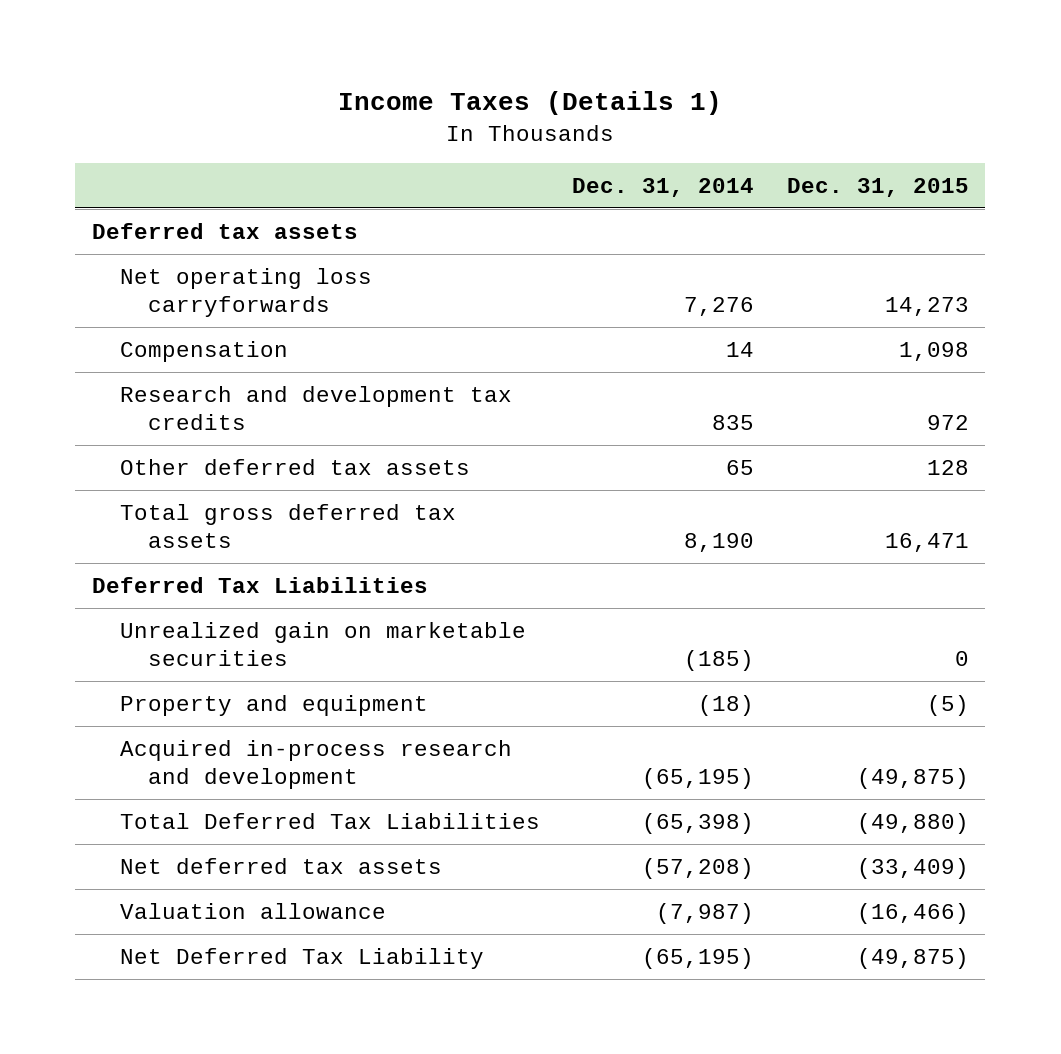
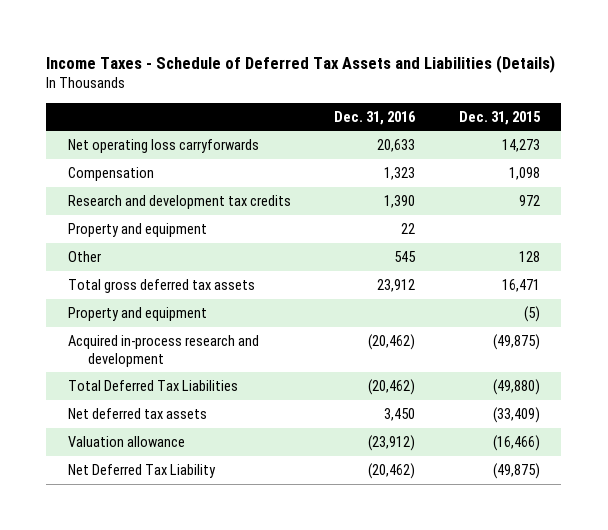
[338,91,723,116] Income Taxes (Details 1) -> [46,54,556,73] Income Taxes - Schedule of Deferred Tax Assets and Liabilities (Details)
[572,177,755,197] Dec. 31, 2014 -> none
none -> [334,110,417,125] Dec. 31, 2016
[91,222,358,239] Deferred tax assets -> none
none -> [67,222,207,237] Property and equipment
[119,458,470,475] Other deferred tax assets -> [67,250,101,262] Other
[91,576,428,593] Deferred Tax Liabilities -> none
[119,621,526,667] Unrealized gain on marketable securities -> none

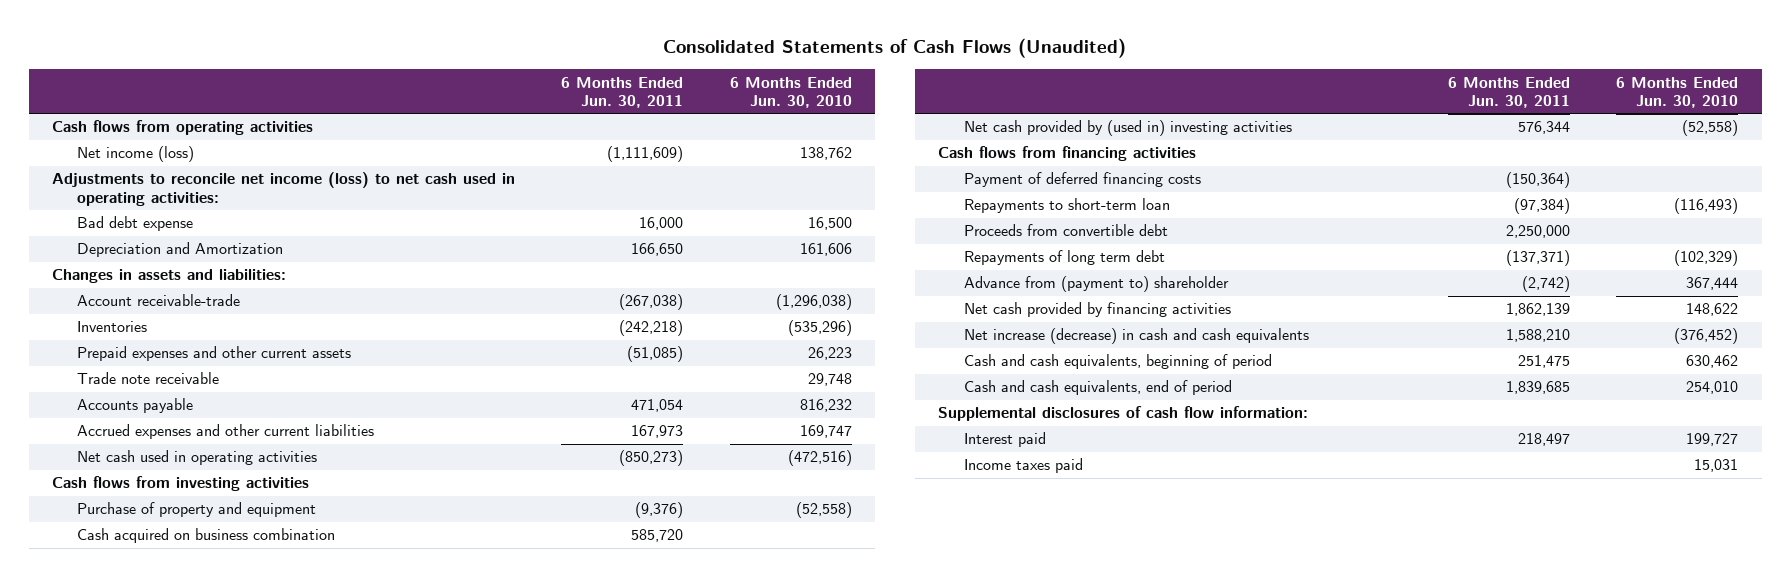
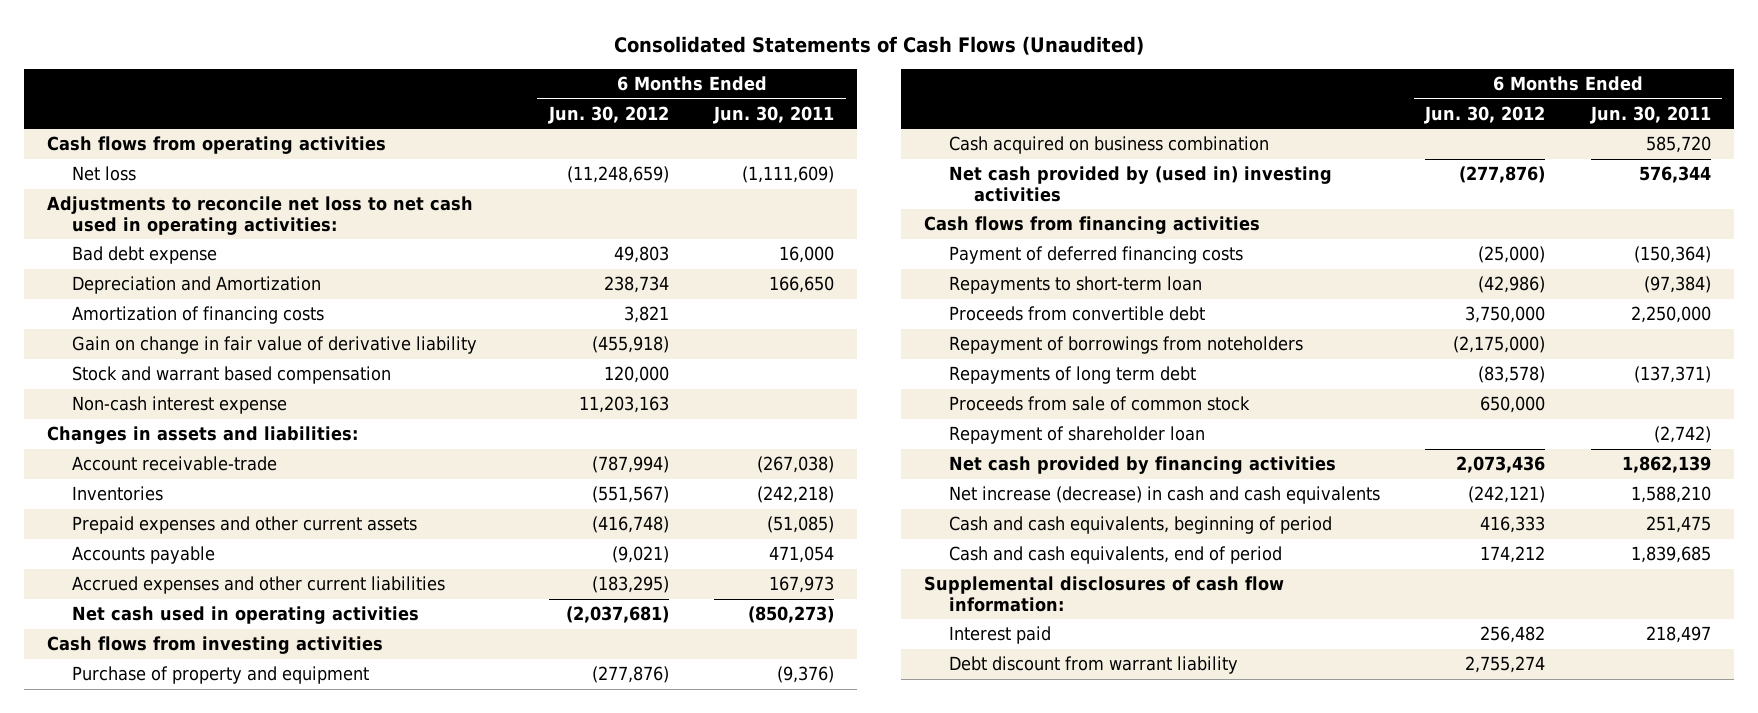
[729,76,852,109] 6 Months Ended Jun. 30, 2010 -> none
none -> [547,106,669,125] Jun. 30, 2012
[77,146,195,163] Net income (loss) -> [72,166,137,182] Net loss
[51,172,515,206] Adjustments to reconcile net income (loss) to net cash used in operating activities: -> [47,196,474,235] Adjustments to reconcile net loss to net cash used in operating activities:
none -> [72,306,325,325] Amortization of financing costs
none -> [72,336,478,355] Gain on change in fair value of derivative liability
none -> [72,366,392,385] Stock and warrant based compensation
none -> [72,396,288,415] Non-cash interest expense
[77,372,220,385] Trade note receivable -> none
none -> [948,336,1303,355] Repayment of borrowings from noteholders
none -> [948,396,1250,412] Proceeds from sale of common stock
[963,276,1229,293] Advance from (payment to) shareholder -> [948,426,1205,445] Repayment of shareholder loan
[963,458,1083,474] Income taxes paid -> none
none -> [948,656,1238,675] Debt discount from warrant liability

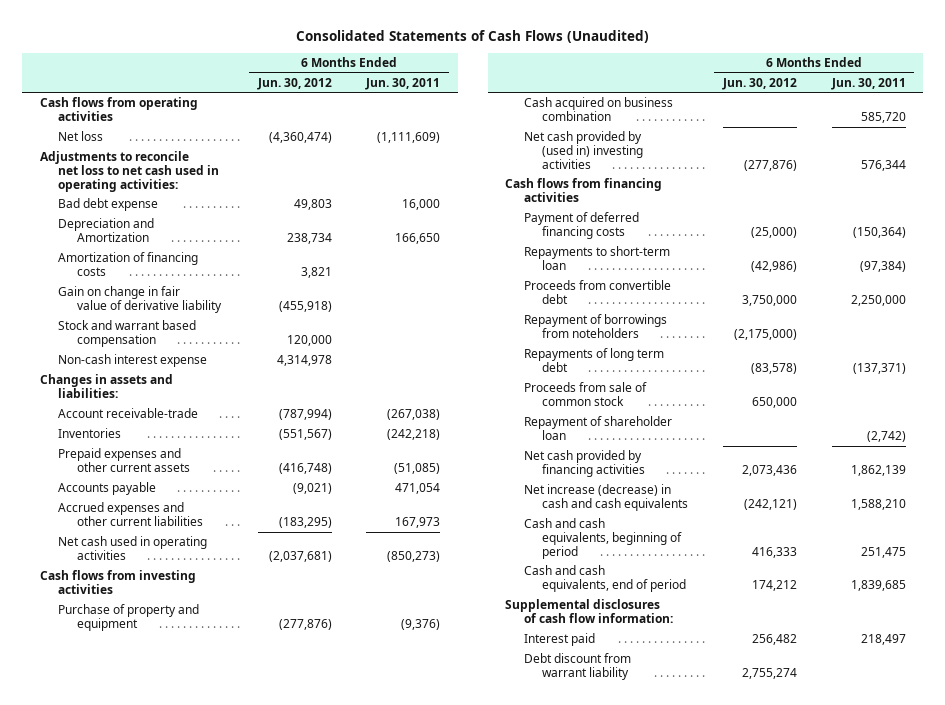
[566,166,669,184] (11,248,659) -> [268,132,332,144] (4,360,474)
[578,396,669,414] 11,203,163 -> [276,355,332,367] 4,314,978

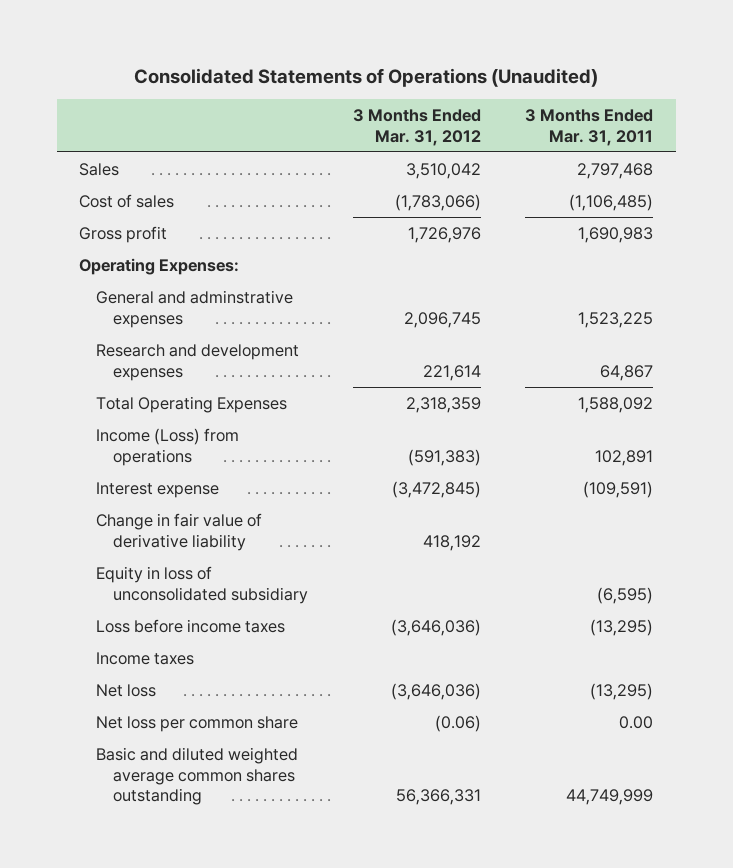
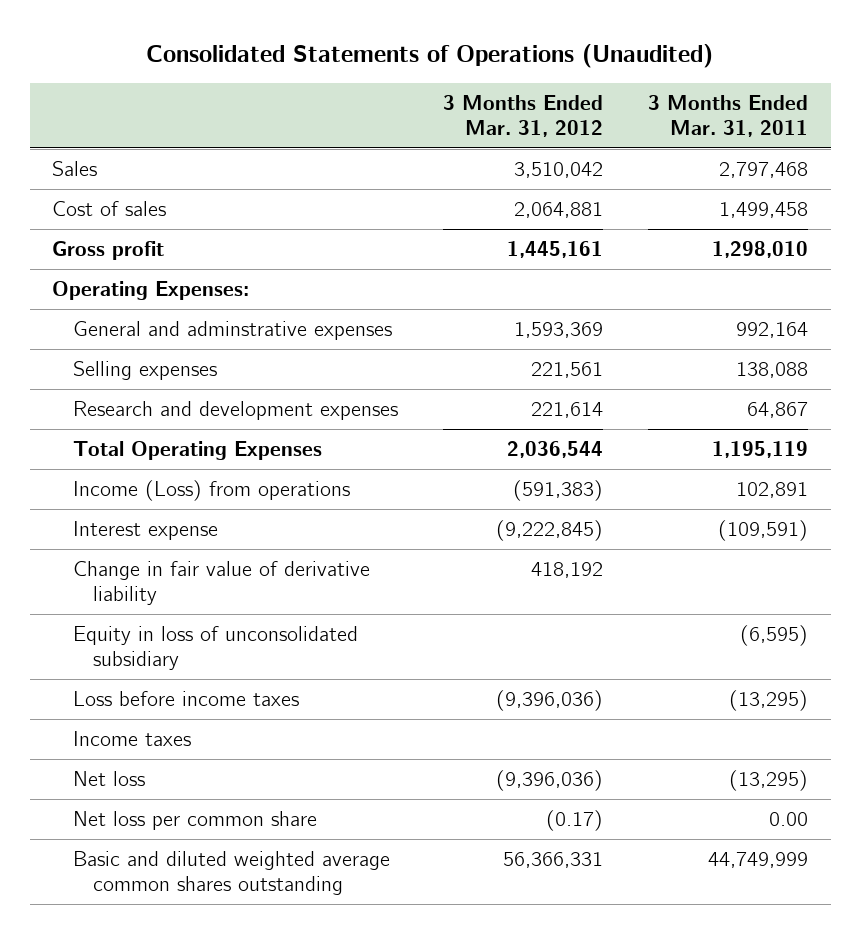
[394,193,481,211] (1,783,066) -> [513,201,603,218] 2,064,881
[569,193,654,211] (1,106,485) -> [719,201,809,218] 1,499,458
[407,226,481,243] 1,726,976 -> [506,240,603,258] 1,445,161
[578,226,654,243] 1,690,983 -> [712,240,809,258] 1,298,010
[403,311,481,328] 2,096,745 -> [513,321,603,338] 1,593,369
[578,311,654,328] 1,523,225 -> [736,321,809,338] 992,164
none -> [72,360,217,380] Selling expenses
[405,396,481,413] 2,318,359 -> [506,440,603,458] 2,036,544
[578,396,654,413] 1,588,092 -> [712,440,809,458] 1,195,119
[391,480,481,498] (3,472,845) -> [495,519,603,541] (9,222,845)
[390,618,481,636] (3,646,036) -> [495,689,603,711] (9,396,036)
[390,682,481,700] (3,646,036) -> [495,769,603,791] (9,396,036)
[434,714,481,732] (0.06) -> [545,809,603,831] (0.17)

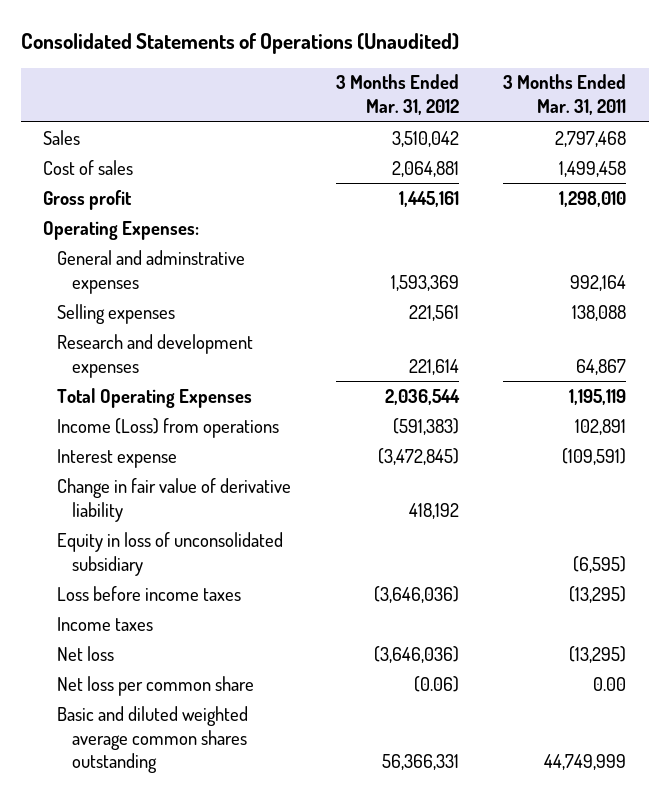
[495,519,603,541] (9,222,845) -> [377,447,459,465] (3,472,845)
[495,689,603,711] (9,396,036) -> [373,585,459,603] (3,646,036)
[495,769,603,791] (9,396,036) -> [373,645,459,663] (3,646,036)
[545,809,603,831] (0.17) -> [413,675,459,692] (0.06)

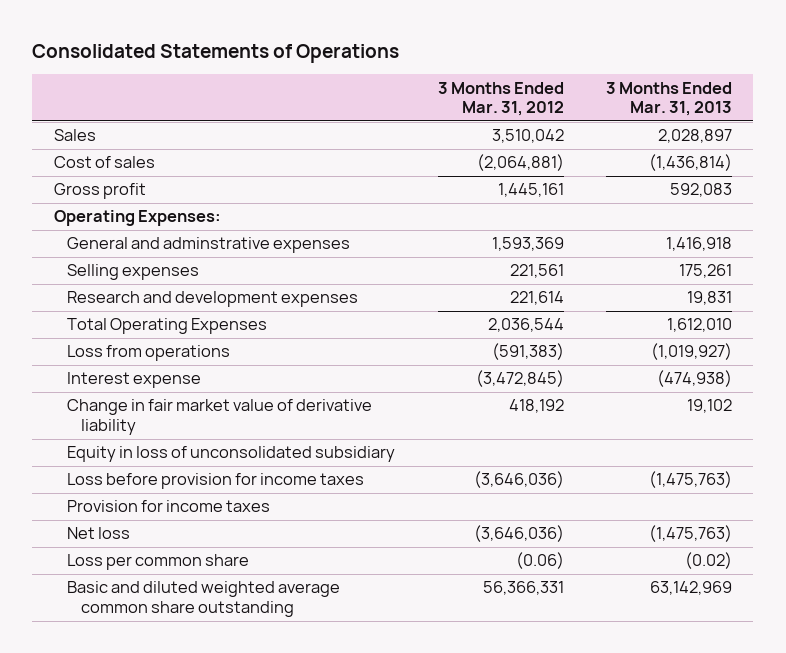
[20,33,459,55] Consolidated Statements of Operations (Unaudited) -> [32,43,400,63] Consolidated Statements of Operations
[503,74,627,116] 3 Months Ended Mar. 31, 2011 -> none
none -> [606,81,733,117] 3 Months Ended Mar. 31, 2013
[391,160,459,177] 2,064,881 -> [476,154,564,172] (2,064,881)
[57,417,280,438] Income (Loss) from operations -> [67,345,231,362] Loss from operations
[57,477,292,522] Change in fair value of derivative liability -> [67,399,373,436] Change in fair market value of derivative liability
[57,585,242,601] Loss before income taxes -> [67,473,365,490] Loss before provision for income taxes
[57,616,154,631] Income taxes -> [67,500,271,513] Provision for income taxes
[57,675,255,696] Net loss per common share -> [67,554,250,571] Loss per common share
[57,705,249,774] Basic and diluted weighted average common shares outstanding -> [67,581,341,618] Basic and diluted weighted average common share outstanding

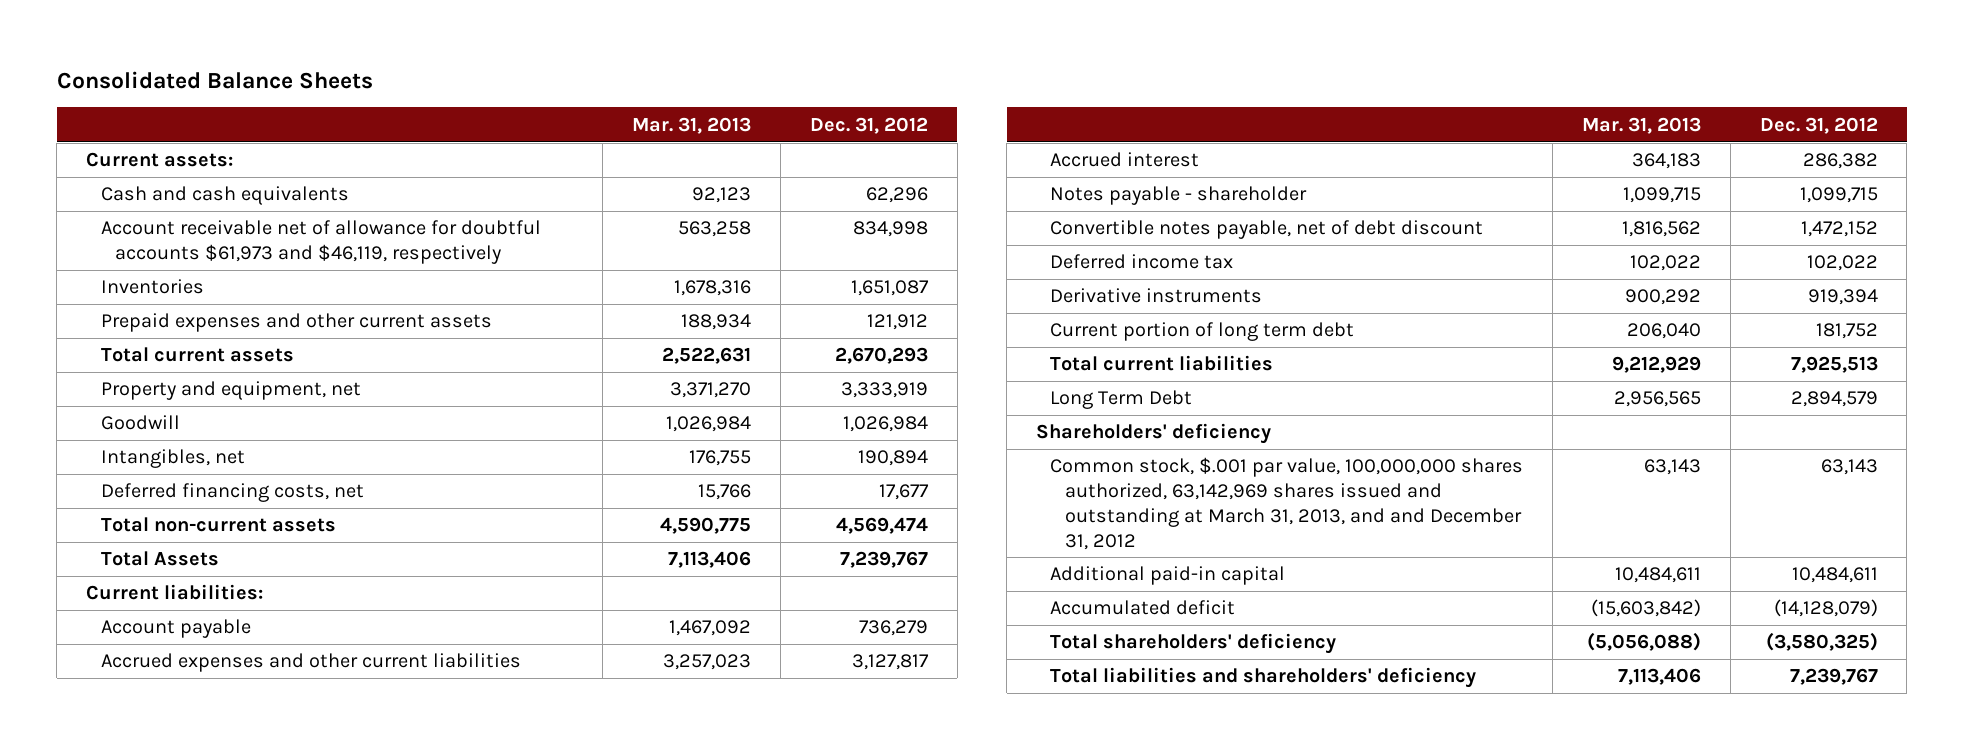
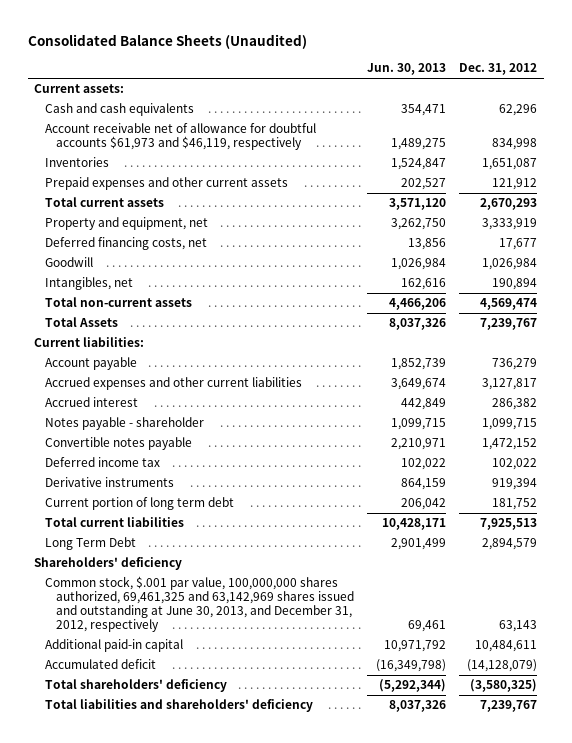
[56,70,373,89] Consolidated Balance Sheets -> [27,34,307,50] Consolidated Balance Sheets (Unaudited)
[632,116,752,134] Mar. 31, 2013 -> none
none -> [367,63,447,76] Jun. 30, 2013
[100,483,364,503] Deferred financing costs, net -> [45,237,208,251] Deferred financing costs, net
[1050,220,1484,240] Convertible notes payable, net of debt discount -> [45,437,193,451] Convertible notes payable
[1050,457,1524,550] Common stock, $.001 par value, 100,000,000 shares authorized, 63,142,969 shares issued and outstanding at March 31, 2013, and and December 31, 2012 -> [45,576,355,632] Common stock, $.001 par value, 100,000,000 shares authorized, 69,461,325 and 63,142,969 shares issued and outstanding at June 30, 2013, and December 31, 2012, respectively

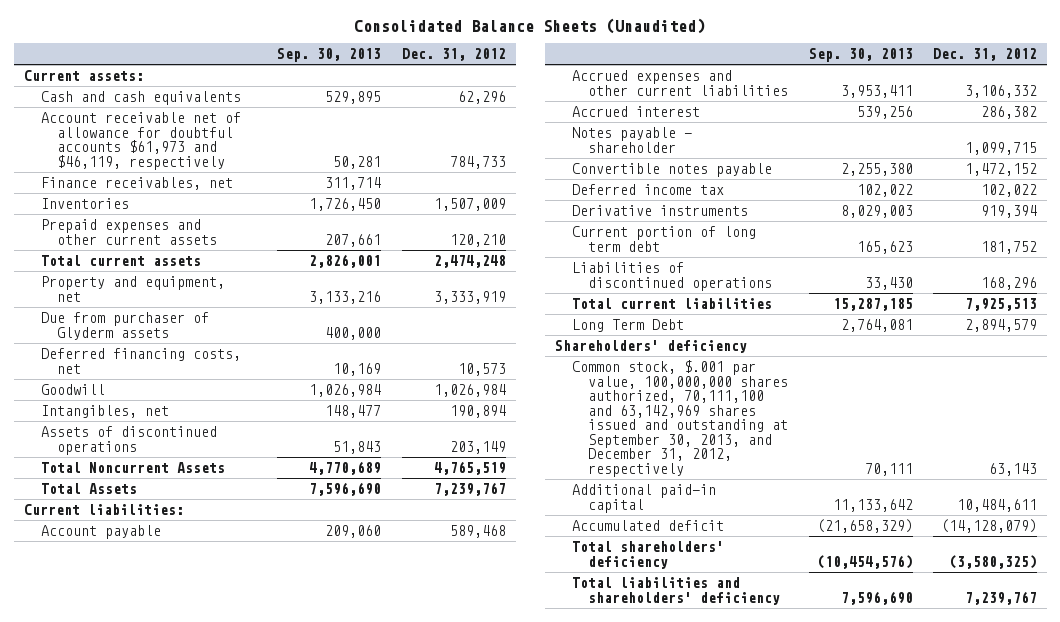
[367,63,447,76] Jun. 30, 2013 -> none
none -> [277,48,382,63] Sep. 30, 2013
[492,138,538,151] 834,998 -> [449,155,506,169] 784,733
none -> [40,176,233,190] Finance receivables, net
[482,158,538,171] 1,651,087 -> [433,197,506,211] 1,507,009
[492,178,538,191] 121,912 -> [449,233,506,247] 120,210
[480,198,538,211] 2,670,293 -> [433,254,506,268] 2,474,248
none -> [40,311,209,340] Due from purchaser of Glyderm assets
[499,238,538,251] 17,677 -> [457,362,506,376] 10,573
none -> [40,425,217,455] Assets of discontinued operations
[45,297,193,308] Total non-current assets -> [40,461,225,473] Total Noncurrent Assets
[480,298,538,311] 4,569,474 -> [433,460,506,475] 4,765,519
[492,358,538,371] 736,279 -> [449,524,506,538] 589,468
[482,378,538,391] 3,127,817 -> [964,84,1037,98] 3,106,332
none -> [571,261,773,291] Liabilities of discontinued operations
[45,576,355,632] Common stock, $.001 par value, 100,000,000 shares authorized, 69,461,325 and 63,142,969 shares issued and outstanding at June 30, 2013, and December 31, 2012, respectively -> [571,359,789,477] Common stock, $.001 par value, 100,000,000 shares authorized, 70,111,100 and 63,142,969 shares issued and outstanding at September 30, 2013, and December 31, 2012, respectively

